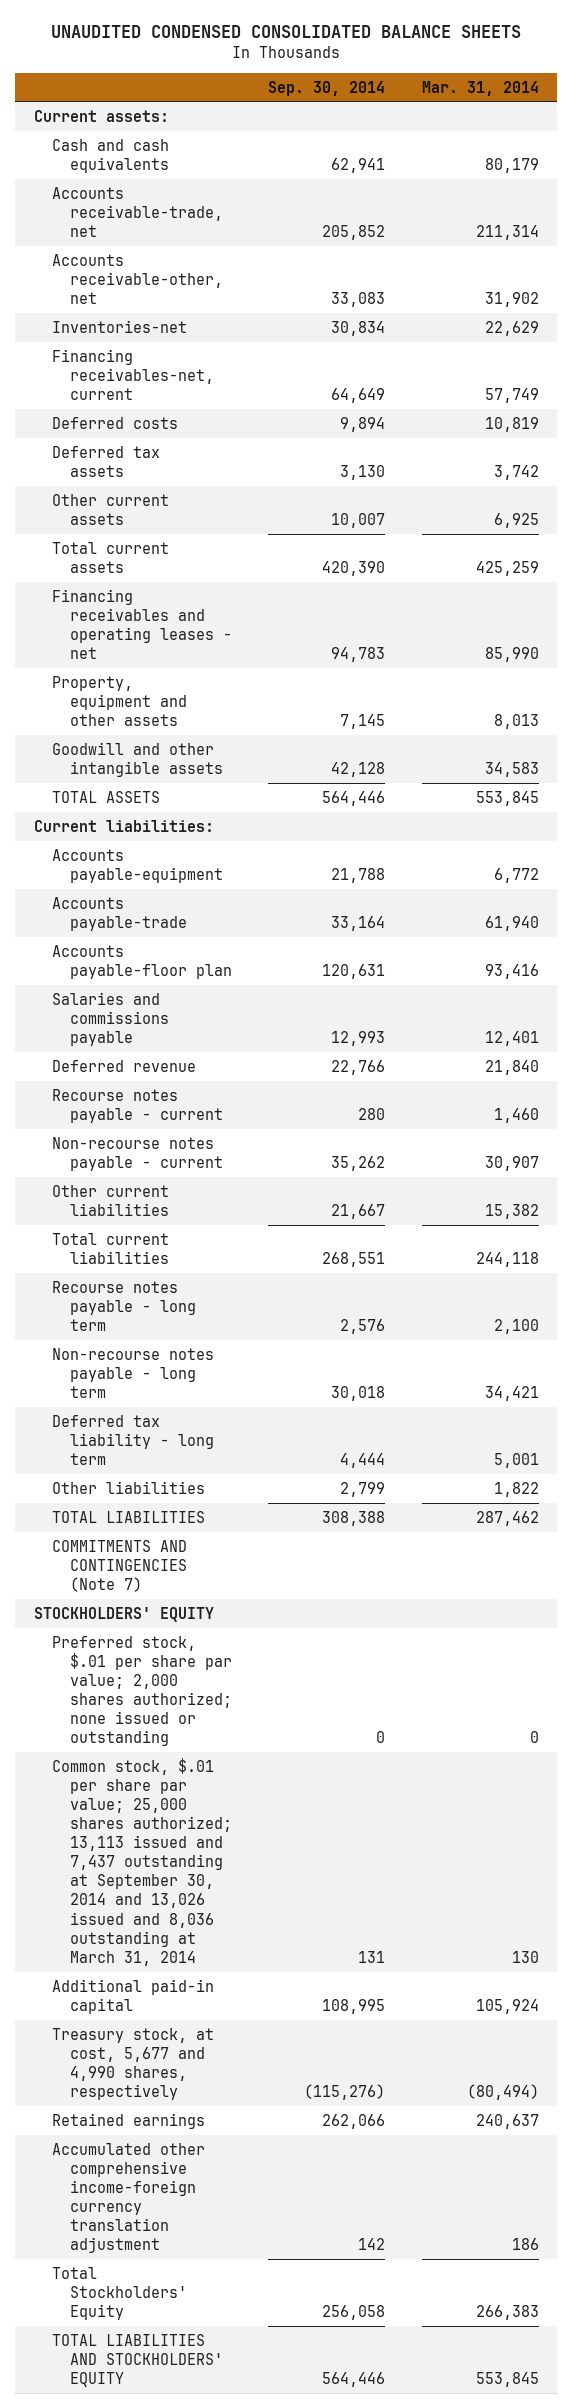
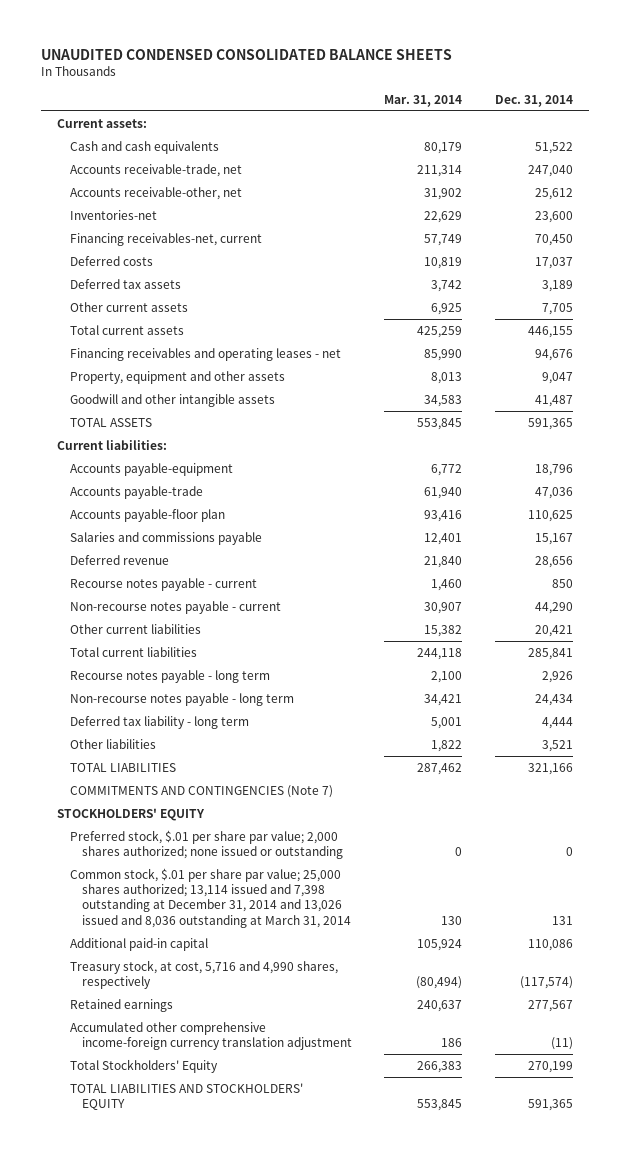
[268,80,386,96] Sep. 30, 2014 -> none
none -> [494,94,573,107] Dec. 31, 2014
[51,1757,232,1966] Common stock, $.01 per share par value; 25,000 shares authorized; 13,113 issued and 7,437 outstanding at September 30, 2014 and 13,026 issued and 8,036 outstanding at March 31, 2014 -> [69,867,352,928] Common stock, $.01 per share par value; 25,000 shares authorized; 13,114 issued and 7,398 outstanding at December 31, 2014 and 13,026 issued and 8,036 outstanding at March 31, 2014
[51,2027,214,2101] Treasury stock, at cost, 5,677 and 4,990 shares, respectively -> [69,959,338,990] Treasury stock, at cost, 5,716 and 4,990 shares, respectively

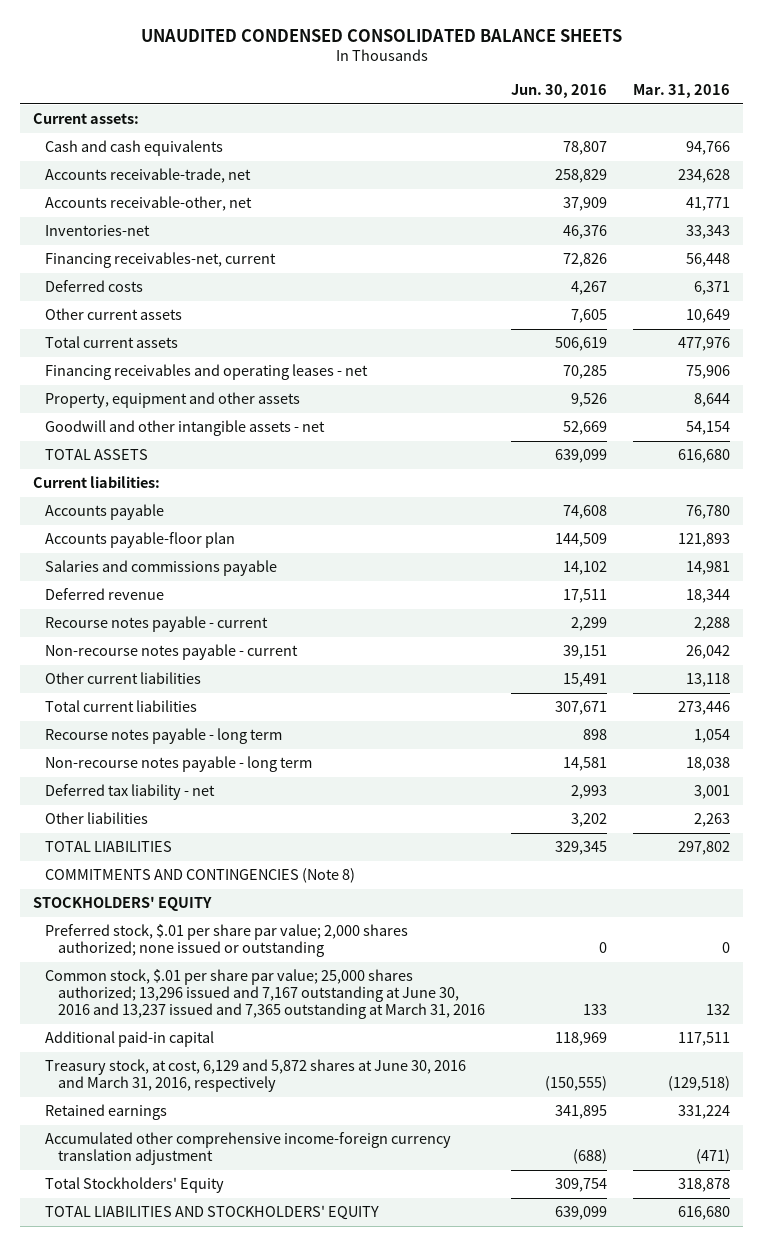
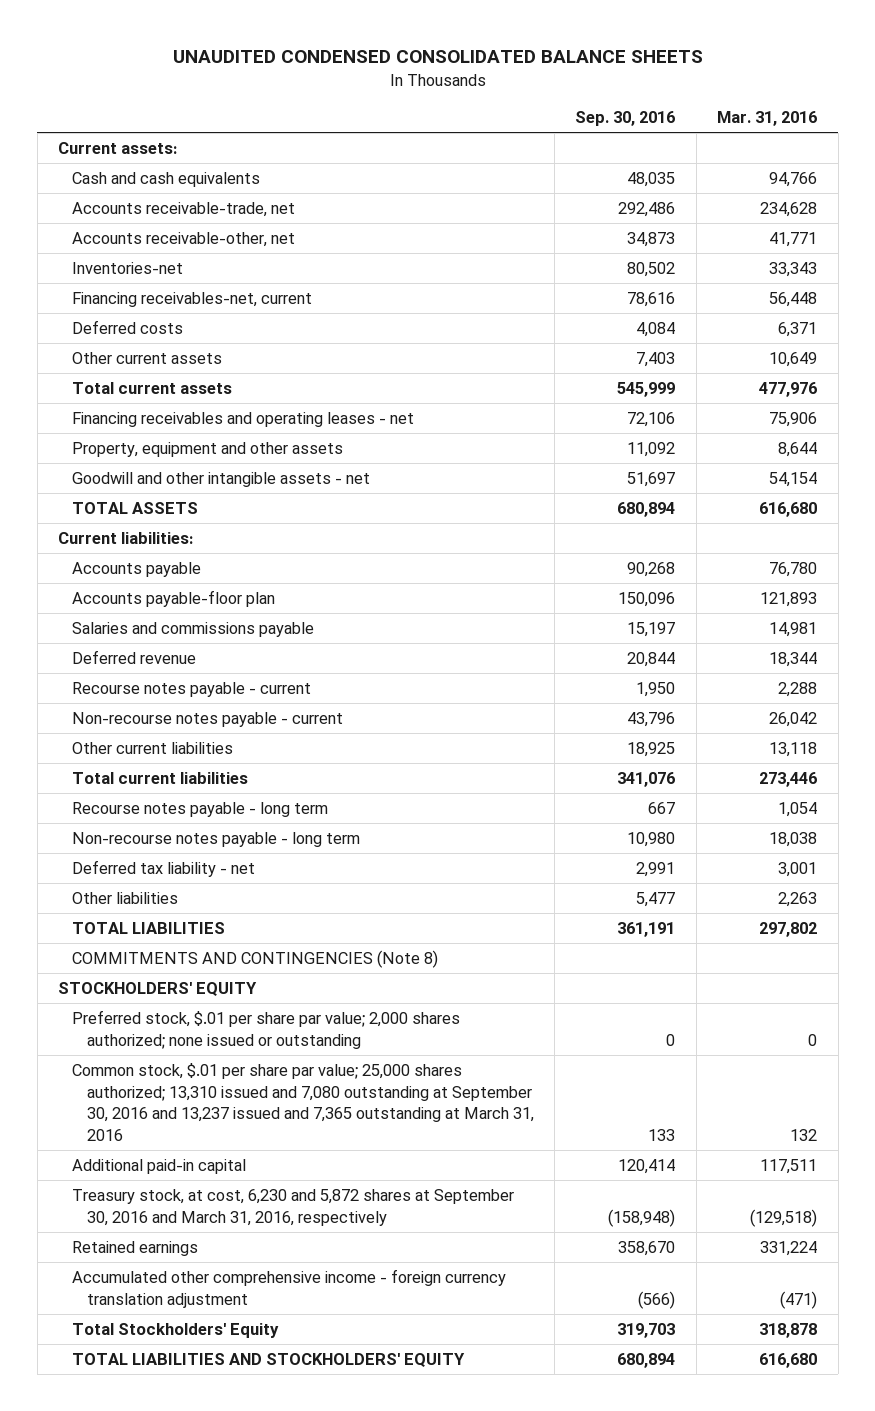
[510,83,607,98] Jun. 30, 2016 -> none
none -> [575,111,676,127] Sep. 30, 2016
[45,969,485,1019] Common stock, $.01 per share par value; 25,000 shares authorized; 13,296 issued and 7,167 outstanding at June 30, 2016 and 13,237 issued and 7,365 outstanding at March 31, 2016 -> [72,1062,534,1141] Common stock, $.01 per share par value; 25,000 shares authorized; 13,310 issued and 7,080 outstanding at September 30, 2016 and 13,237 issued and 7,365 outstanding at March 31, 2016
[45,1059,467,1093] Treasury stock, at cost, 6,129 and 5,872 shares at June 30, 2016 and March 31, 2016, respectively -> [72,1188,515,1226] Treasury stock, at cost, 6,230 and 5,872 shares at September 30, 2016 and March 31, 2016, respectively
[45,1132,452,1166] Accumulated other comprehensive income-foreign currency translation adjustment -> [72,1268,507,1308] Accumulated other comprehensive income - foreign currency translation adjustment

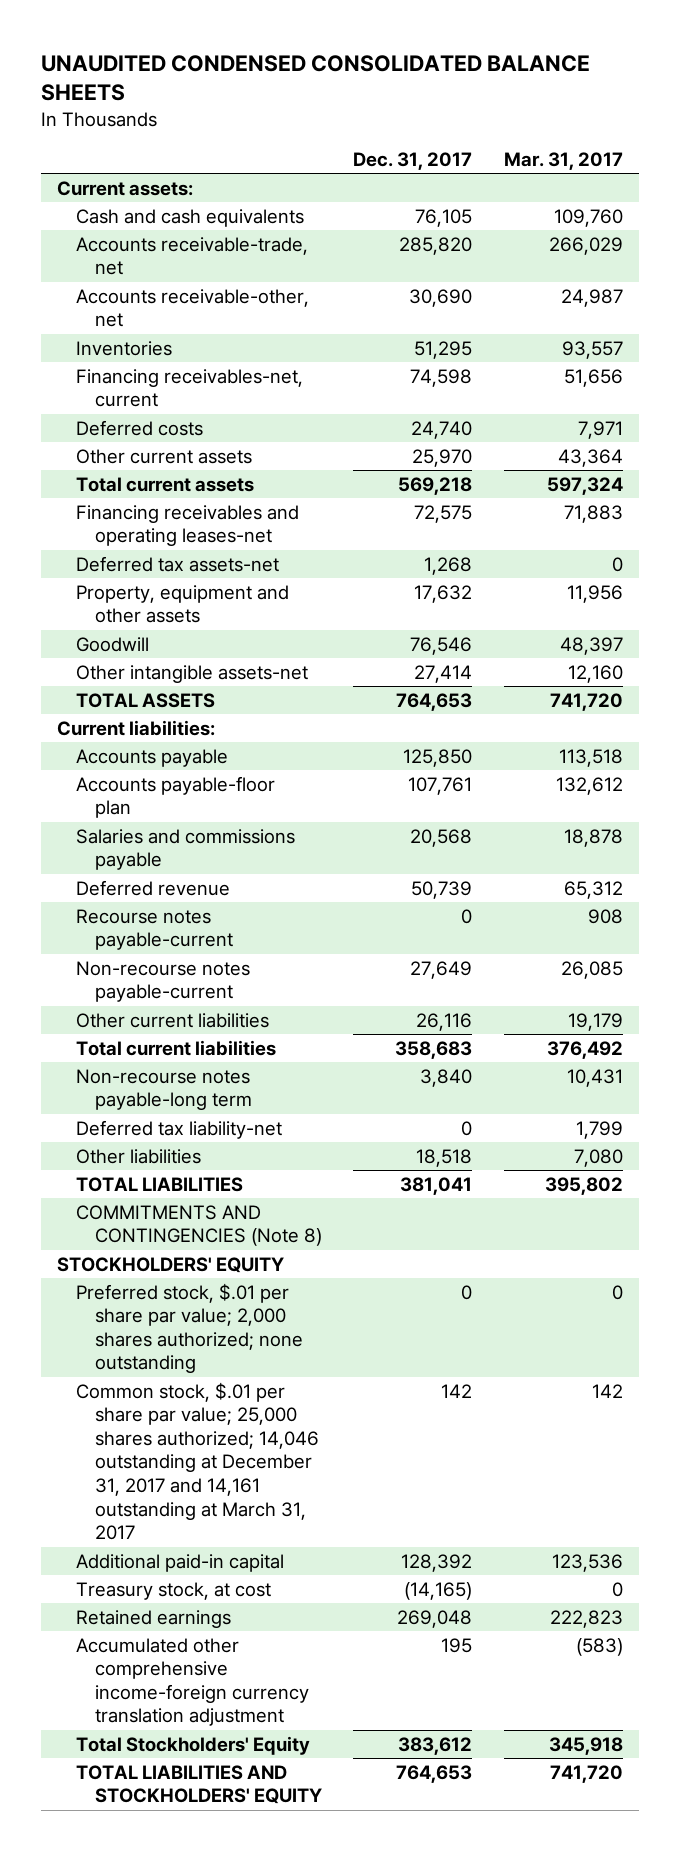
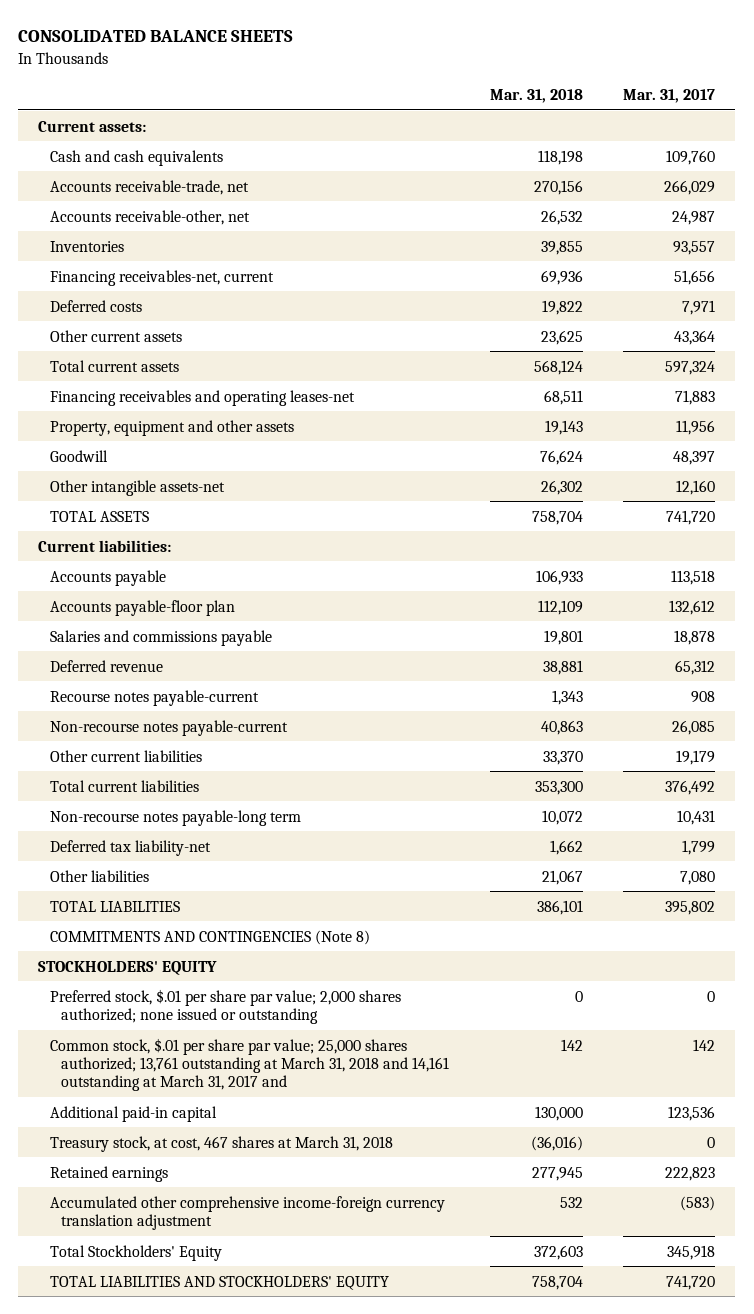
[41,54,591,102] UNAUDITED CONDENSED CONSOLIDATED BALANCE SHEETS -> [18,30,294,43] CONSOLIDATED BALANCE SHEETS
[353,151,473,170] Dec. 31, 2017 -> none
none -> [489,88,583,103] Mar. 31, 2018
[75,555,279,572] Deferred tax assets-net -> none
[75,1282,303,1374] Preferred stock, $.01 per share par value; 2,000 shares authorized; none outstanding -> [49,988,401,1024] Preferred stock, $.01 per share par value; 2,000 shares authorized; none issued or outstanding
[75,1381,319,1541] Common stock, $.01 per share par value; 25,000 shares authorized; 14,046 outstanding at December 31, 2017 and 14,161 outstanding at March 31, 2017 -> [49,1037,450,1092] Common stock, $.01 per share par value; 25,000 shares authorized; 13,761 outstanding at March 31, 2018 and 14,161 outstanding at March 31, 2017 and
[75,1581,271,1600] Treasury stock, at cost -> [49,1135,393,1152] Treasury stock, at cost, 467 shares at March 31, 2018

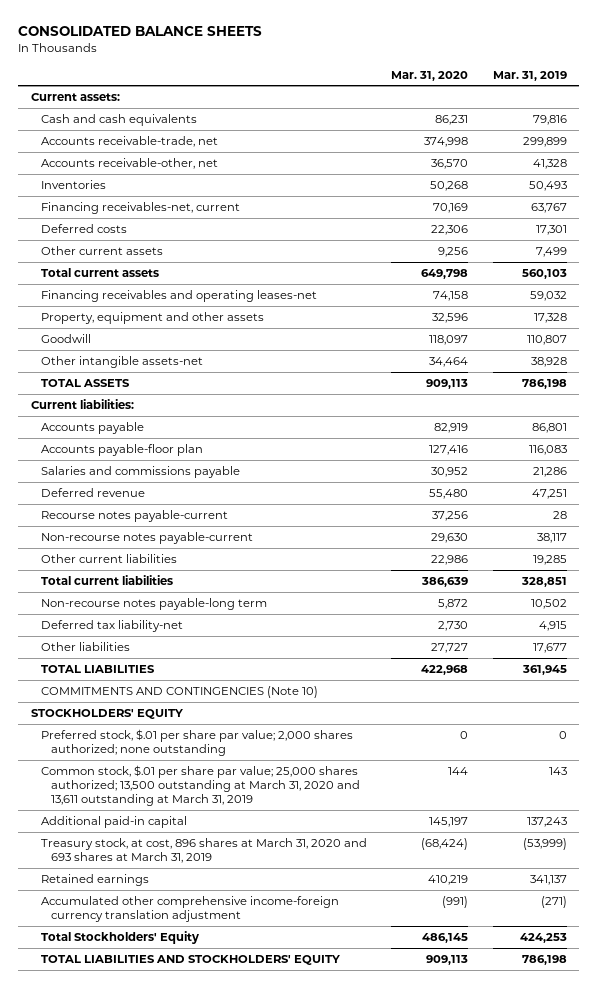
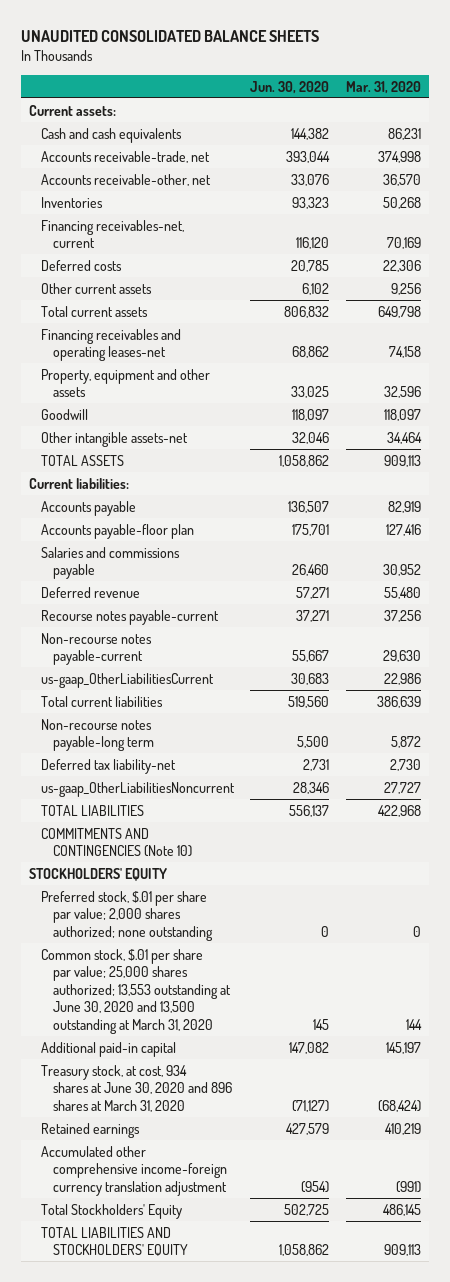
[18,26,263,37] CONSOLIDATED BALANCE SHEETS -> [20,30,319,43] UNAUDITED CONSOLIDATED BALANCE SHEETS
[492,70,567,81] Mar. 31, 2019 -> none
none -> [250,80,330,94] Jun. 30, 2020
[40,554,177,564] Other current liabilities -> [41,672,215,688] us-gaap_OtherLiabilitiesCurrent
[40,642,130,652] Other liabilities -> [41,781,236,797] us-gaap_OtherLiabilitiesNoncurrent
[40,765,360,807] Common stock, $.01 per share par value; 25,000 shares authorized; 13,500 outstanding at March 31, 2020 and 13,611 outstanding at March 31, 2019 -> [41,948,232,1034] Common stock, $.01 per share par value; 25,000 shares authorized; 13,553 outstanding at June 30, 2020 and 13,500 outstanding at March 31, 2020
[40,838,367,864] Treasury stock, at cost, 896 shares at March 31, 2020 and 693 shares at March 31, 2019 -> [41,1064,233,1112] Treasury stock, at cost, 934 shares at June 30, 2020 and 896 shares at March 31, 2020

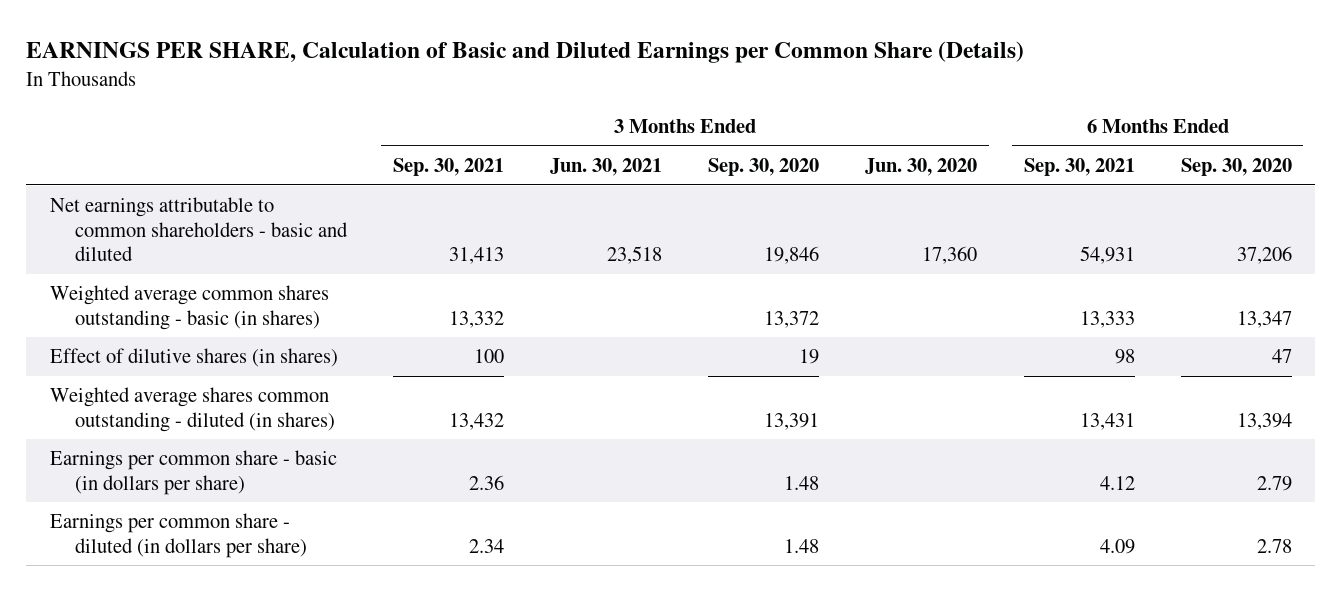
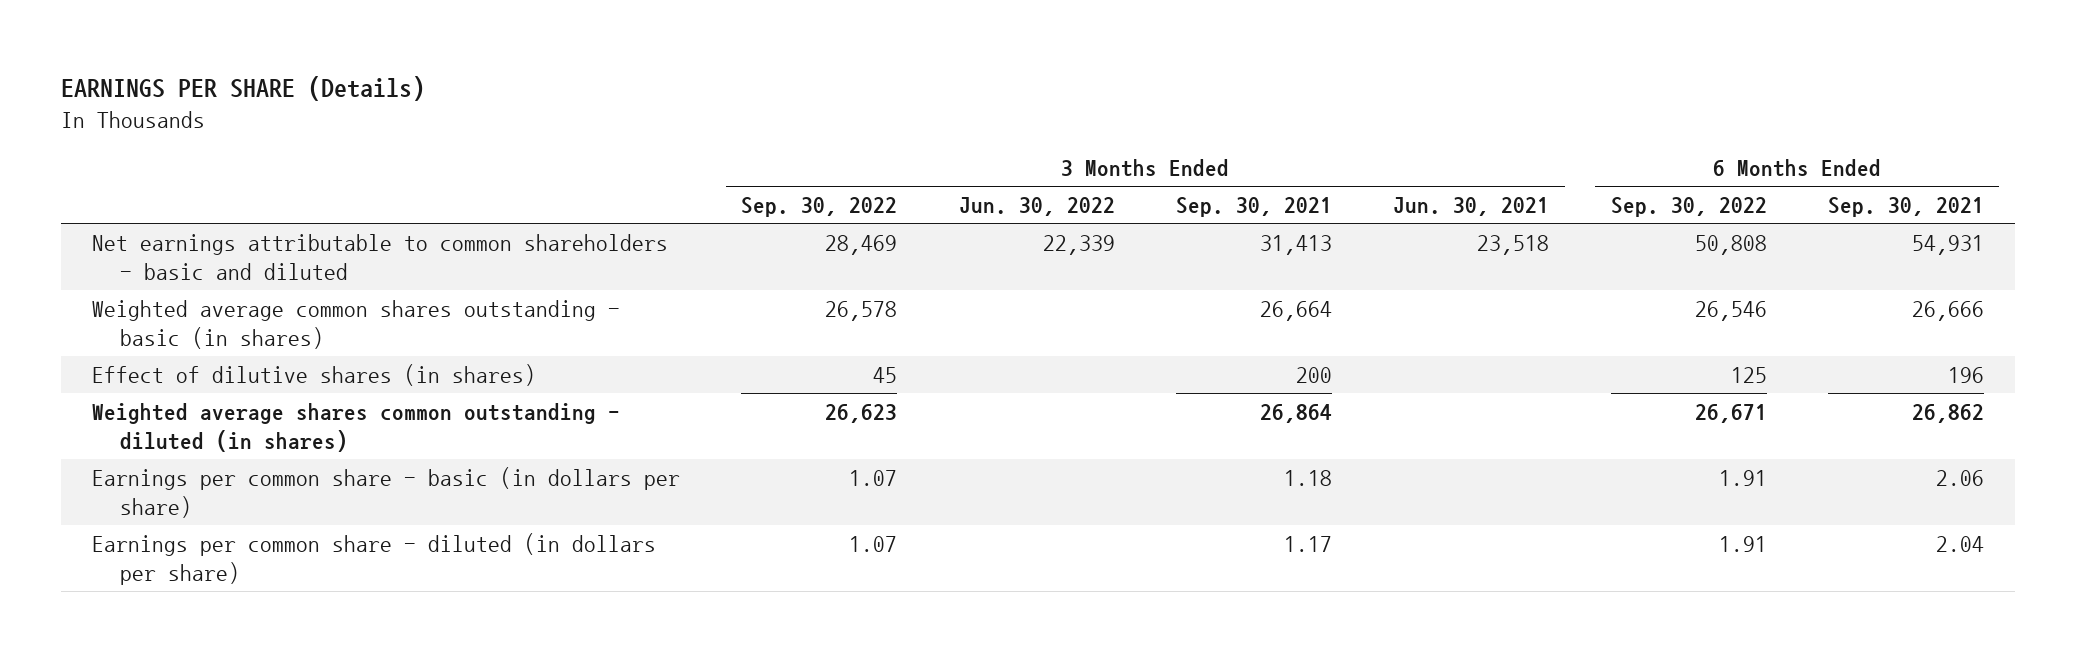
[26,41,1025,64] EARNINGS PER SHARE, Calculation of Basic and Diluted Earnings per Common Share (Details) -> [60,76,425,102] EARNINGS PER SHARE (Details)
[708,157,820,176] Sep. 30, 2020 -> none
[865,157,978,176] Jun. 30, 2020 -> none
[1180,157,1292,176] Sep. 30, 2020 -> none
none -> [741,197,898,218] Sep. 30, 2022
none -> [958,197,1115,217] Jun. 30, 2022
none -> [1610,197,1767,218] Sep. 30, 2022
[448,310,504,328] 13,332 -> [1259,300,1332,321] 26,664
[1079,310,1135,328] 13,333 -> [1912,300,1985,321] 26,666
[473,349,504,364] 100 -> [1295,366,1332,383] 200
[1114,349,1135,365] 98 -> [1948,366,1985,383] 196
[448,412,504,430] 13,432 -> [1259,403,1332,423] 26,864
[1079,412,1135,430] 13,431 -> [1912,403,1985,423] 26,862
[468,474,504,490] 2.36 -> [1283,469,1332,486] 1.18
[1099,475,1135,490] 4.12 -> [1936,469,1985,486] 2.06
[468,538,504,553] 2.34 -> [1283,535,1332,552] 1.17
[1099,538,1135,554] 4.09 -> [1936,535,1985,552] 2.04

